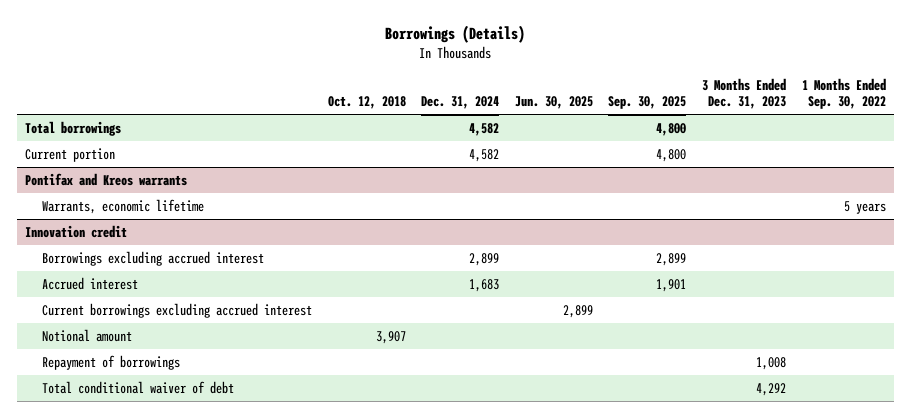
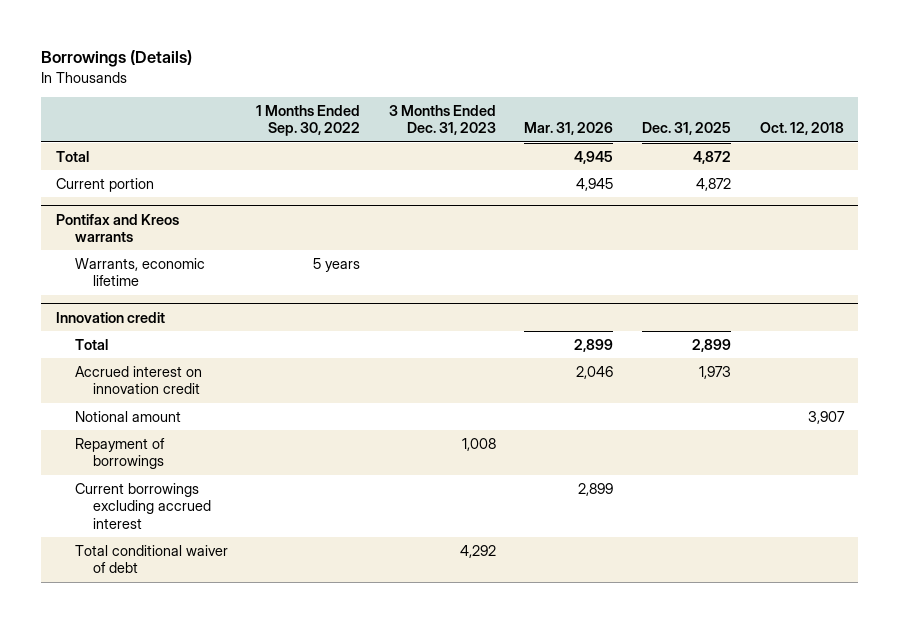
[421,96,500,110] Dec. 31, 2024 -> none
[514,96,593,110] Jun. 30, 2025 -> none
[608,96,687,110] Sep. 30, 2025 -> none
none -> [524,122,614,136] Mar. 31, 2026
none -> [642,122,732,136] Dec. 31, 2025
[24,120,121,136] Total borrowings -> [55,150,89,162] Total
[41,250,264,266] Borrowings excluding accrued interest -> none
none -> [74,338,108,350] Total
[41,276,138,290] Accrued interest -> [74,365,202,395] Accrued interest on innovation credit
[41,302,312,318] Current borrowings excluding accrued interest -> [74,482,212,529] Current borrowings excluding accrued interest

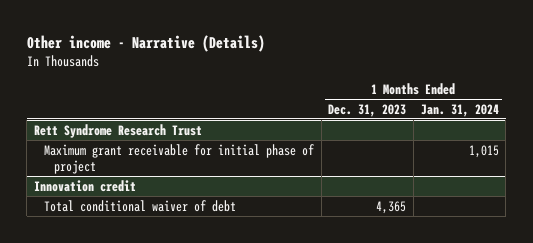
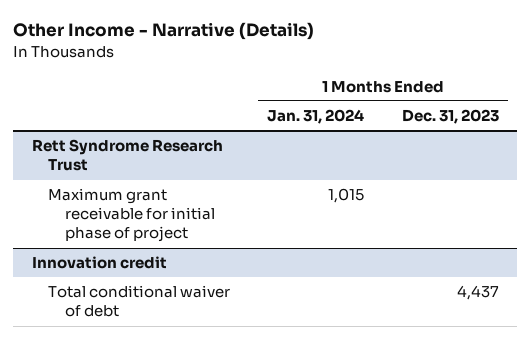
[26,34,265,52] Other income - Narrative (Details) -> [13,22,315,41] Other Income - Narrative (Details)
[376,200,407,214] 4,365 -> [456,285,499,301] 4,437

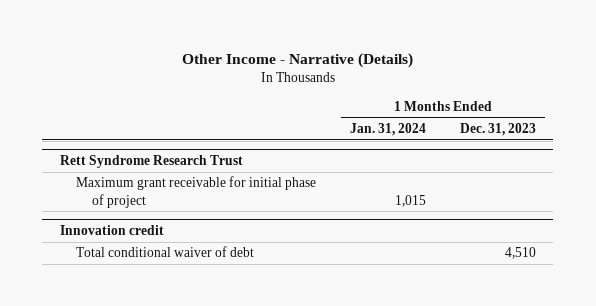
[456,285,499,301] 4,437 -> [504,247,536,260] 4,510

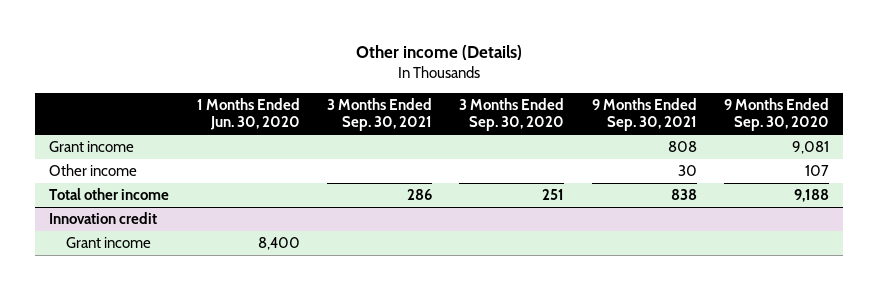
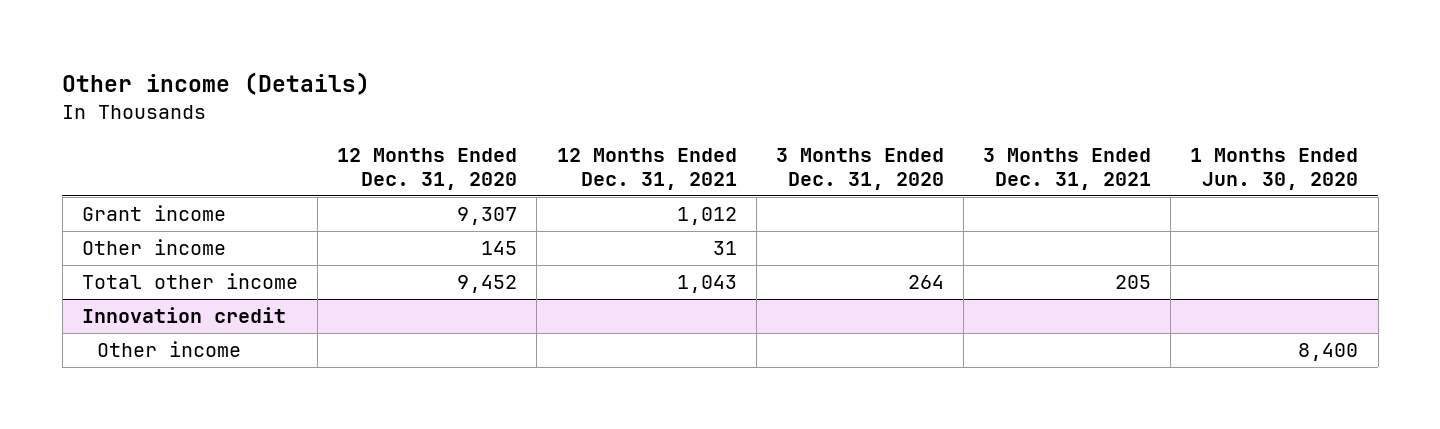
[327,98,433,132] 3 Months Ended Sep. 30, 2021 -> none
[459,98,565,132] 3 Months Ended Sep. 30, 2020 -> none
[591,98,697,132] 9 Months Ended Sep. 30, 2021 -> none
[724,98,830,132] 9 Months Ended Sep. 30, 2020 -> none
none -> [337,148,518,190] 12 Months Ended Dec. 31, 2020
none -> [556,148,737,190] 12 Months Ended Dec. 31, 2021
none -> [775,148,944,190] 3 Months Ended Dec. 31, 2020
none -> [983,148,1152,190] 3 Months Ended Dec. 31, 2021
[66,237,152,249] Grant income -> none
none -> [96,341,241,358] Other income

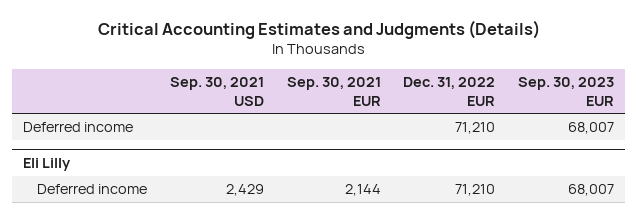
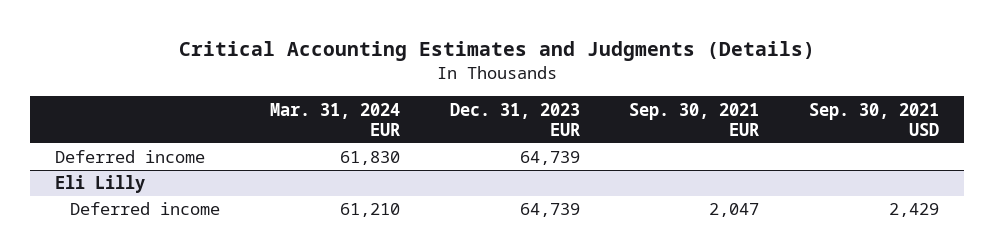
[403,77,496,106] Dec. 31, 2022 EUR -> none
[518,77,615,106] Sep. 30, 2023 EUR -> none
none -> [269,102,400,136] Mar. 31, 2024 EUR
none -> [449,102,580,136] Dec. 31, 2023 EUR
[344,184,381,197] 2,144 -> [709,203,760,218] 2,047

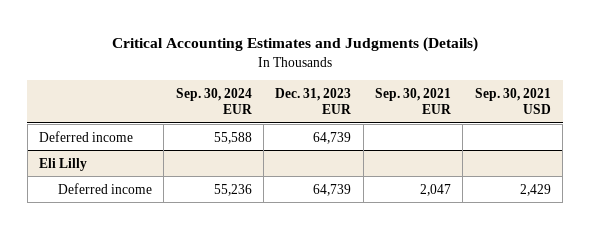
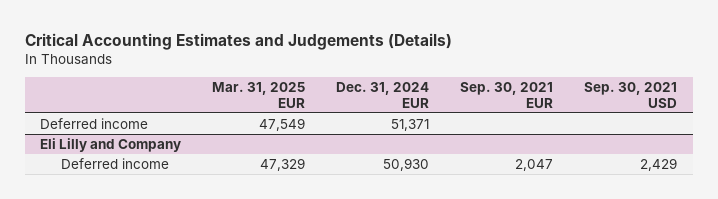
[112,37,479,53] Critical Accounting Estimates and Judgments (Details) -> [24,32,452,50] Critical Accounting Estimates and Judgements (Details)
[175,87,252,114] Sep. 30, 2024 EUR -> none
[275,87,352,114] Dec. 31, 2023 EUR -> none
none -> [212,82,306,109] Mar. 31, 2025 EUR
none -> [336,82,430,109] Dec. 31, 2024 EUR
[39,157,88,171] Eli Lilly -> [40,137,182,152] Eli Lilly and Company

